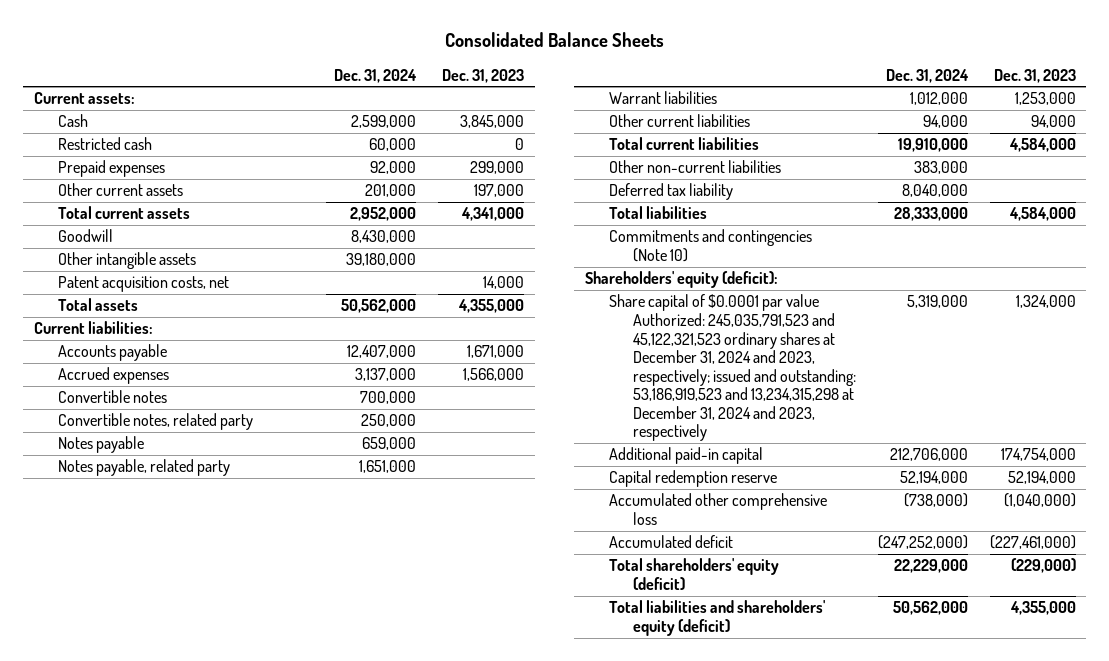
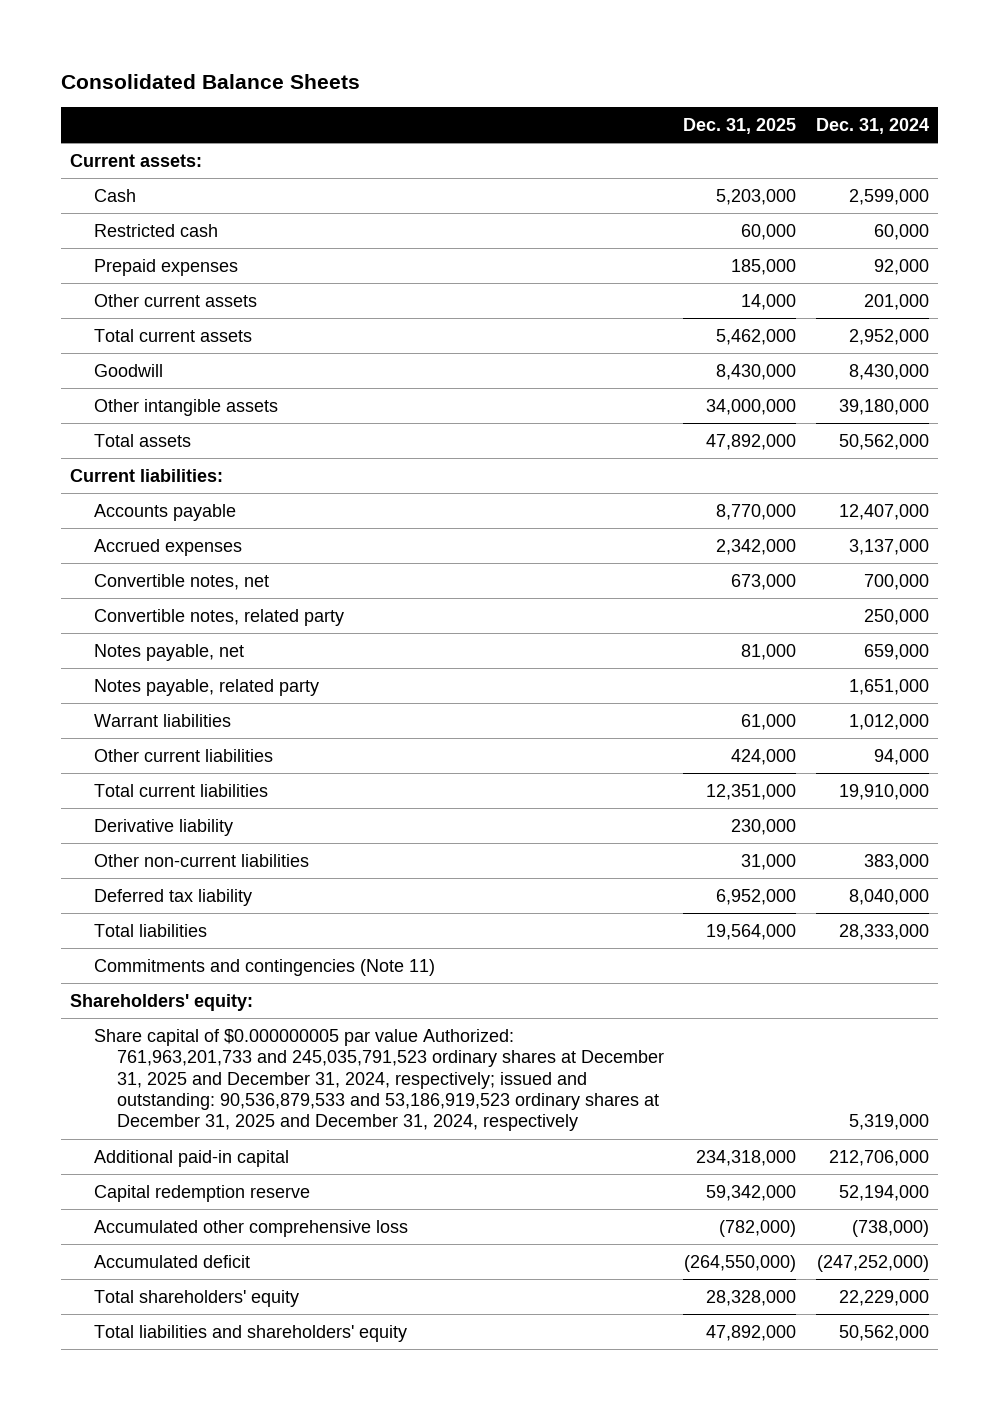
[441,68,524,83] Dec. 31, 2023 -> none
none -> [683,117,797,134] Dec. 31, 2025
[57,276,229,293] Patent acquisition costs, net -> none
[57,390,167,404] Convertible notes -> [93,573,269,590] Convertible notes, net
[57,436,144,454] Notes payable -> [93,643,244,661] Notes payable, net
none -> [93,818,233,836] Derivative liability
[609,229,813,262] Commitments and contingencies (Note 10) -> [93,958,435,976] Commitments and contingencies (Note 11)
[585,271,779,289] Shareholders' equity (deficit): -> [70,993,254,1011] Shareholders' equity:
[609,294,857,442] Share capital of $0.0001 par value Authorized: 245,035,791,523 and 45,122,321,523 ordinary shares at December 31, 2024 and 2023, respectively; issued and outstanding: 53,186,919,523 and 13,234,315,298 at December 31, 2024 and 2023, respectively -> [93,1028,664,1132] Share capital of $0.000000005 par value Authorized: 761,963,201,733 and 245,035,791,523 ordinary shares at December 31, 2025 and December 31, 2024, respectively; issued and outstanding: 90,536,879,533 and 53,186,919,523 ordinary shares at December 31, 2025 and December 31, 2024, respectively
[609,558,780,590] Total shareholders' equity (deficit) -> [93,1289,299,1307] Total shareholders' equity
[609,600,826,636] Total liabilities and shareholders' equity (deficit) -> [93,1324,407,1342] Total liabilities and shareholders' equity

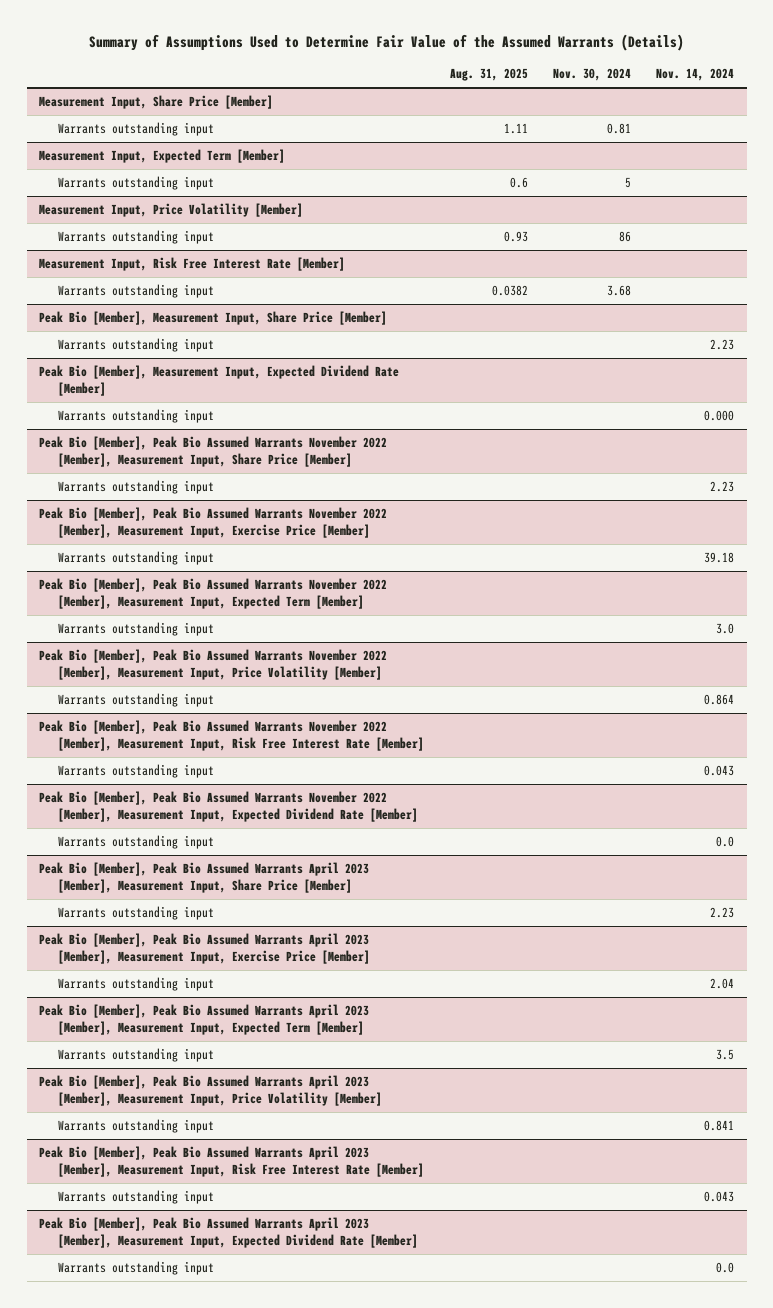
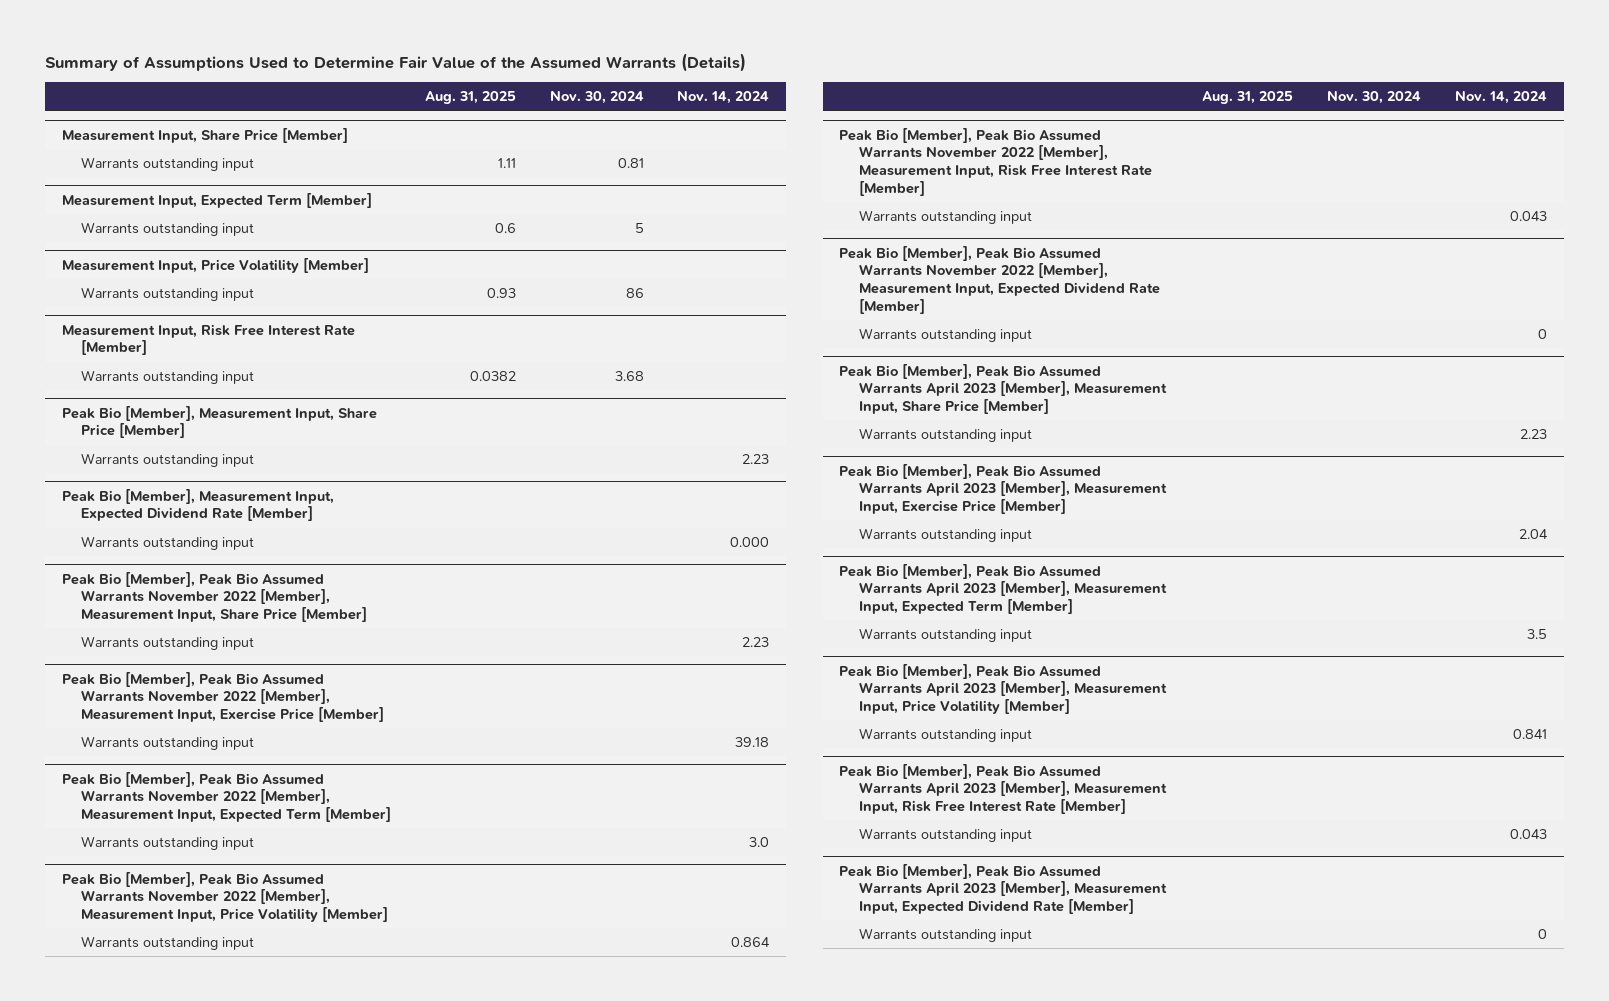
[715,836,734,848] 0.0 -> [1537,329,1547,340] 0
[715,1262,734,1274] 0.0 -> [1537,929,1547,940] 0

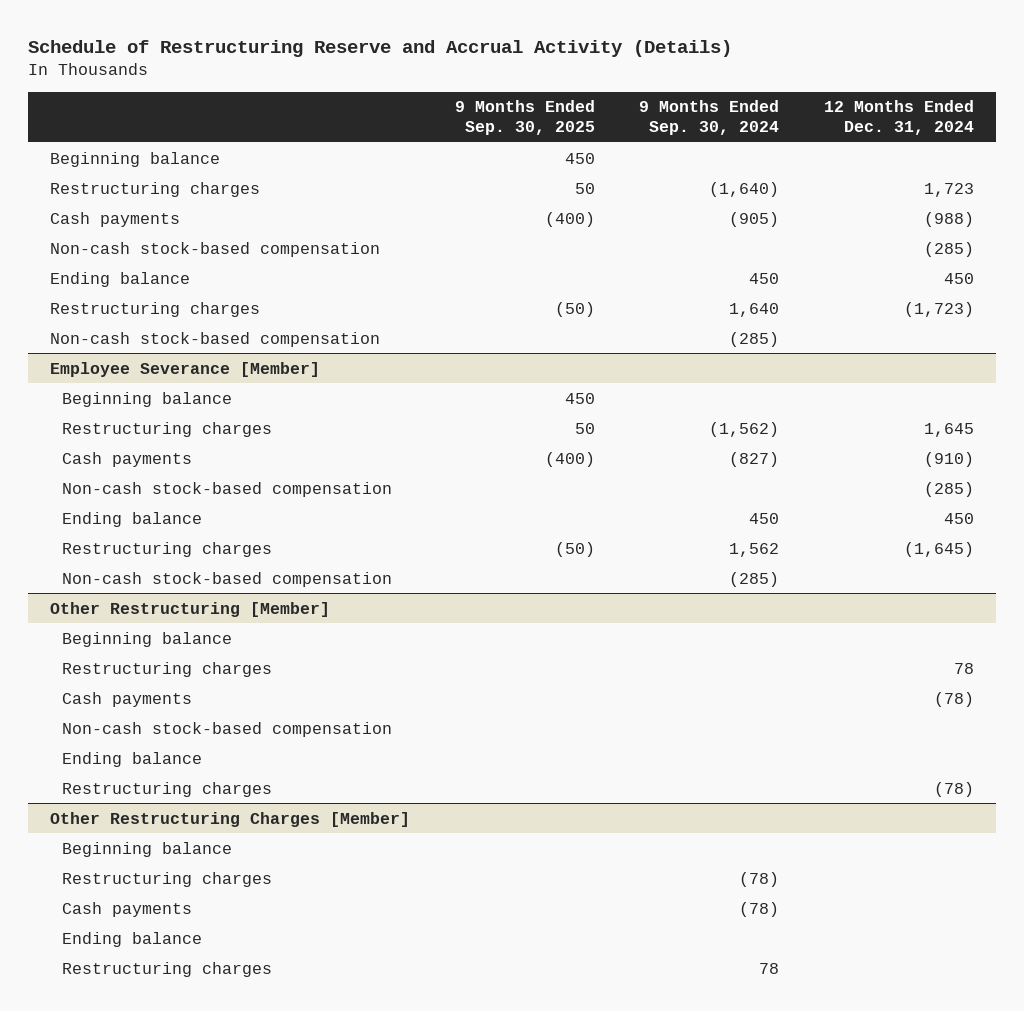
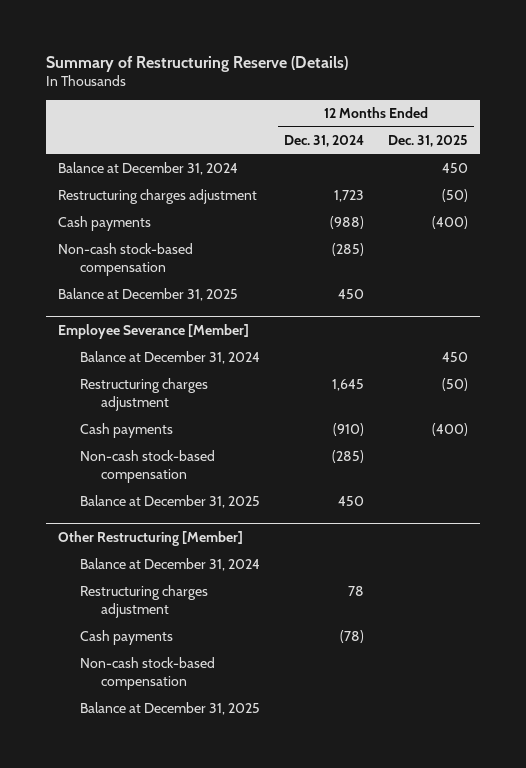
[27,40,732,58] Schedule of Restructuring Reserve and Accrual Activity (Details) -> [46,55,349,72] Summary of Restructuring Reserve (Details)
[454,100,595,135] 9 Months Ended Sep. 30, 2025 -> none
[639,100,780,135] 9 Months Ended Sep. 30, 2024 -> none
none -> [387,135,468,148] Dec. 31, 2025
[50,151,221,167] Beginning balance -> [58,162,239,176] Balance at December 31, 2024
[50,181,261,197] Restructuring charges -> [58,189,258,205] Restructuring charges adjustment
[50,301,261,317] Restructuring charges -> none
[50,331,381,347] Non-cash stock-based compensation -> none
[50,271,191,287] Ending balance -> [58,288,239,302] Balance at December 31, 2025
[61,391,232,407] Beginning balance -> [79,351,260,365] Balance at December 31, 2024
[61,421,272,437] Restructuring charges -> [79,378,208,412] Restructuring charges adjustment
[61,541,272,557] Restructuring charges -> none
[61,571,392,587] Non-cash stock-based compensation -> none
[61,511,202,527] Ending balance -> [79,495,260,509] Balance at December 31, 2025
[61,631,232,647] Beginning balance -> [79,558,260,572] Balance at December 31, 2024
[61,661,272,677] Restructuring charges -> [79,585,208,619] Restructuring charges adjustment
[61,781,272,797] Restructuring charges -> none
[50,811,411,827] Other Restructuring Charges [Member] -> none
[61,841,232,857] Beginning balance -> none
[61,871,272,887] Restructuring charges -> none
[61,901,192,917] Cash payments -> none
[61,931,202,947] Ending balance -> none
[61,961,272,977] Restructuring charges -> none
[61,751,202,767] Ending balance -> [79,702,260,716] Balance at December 31, 2025

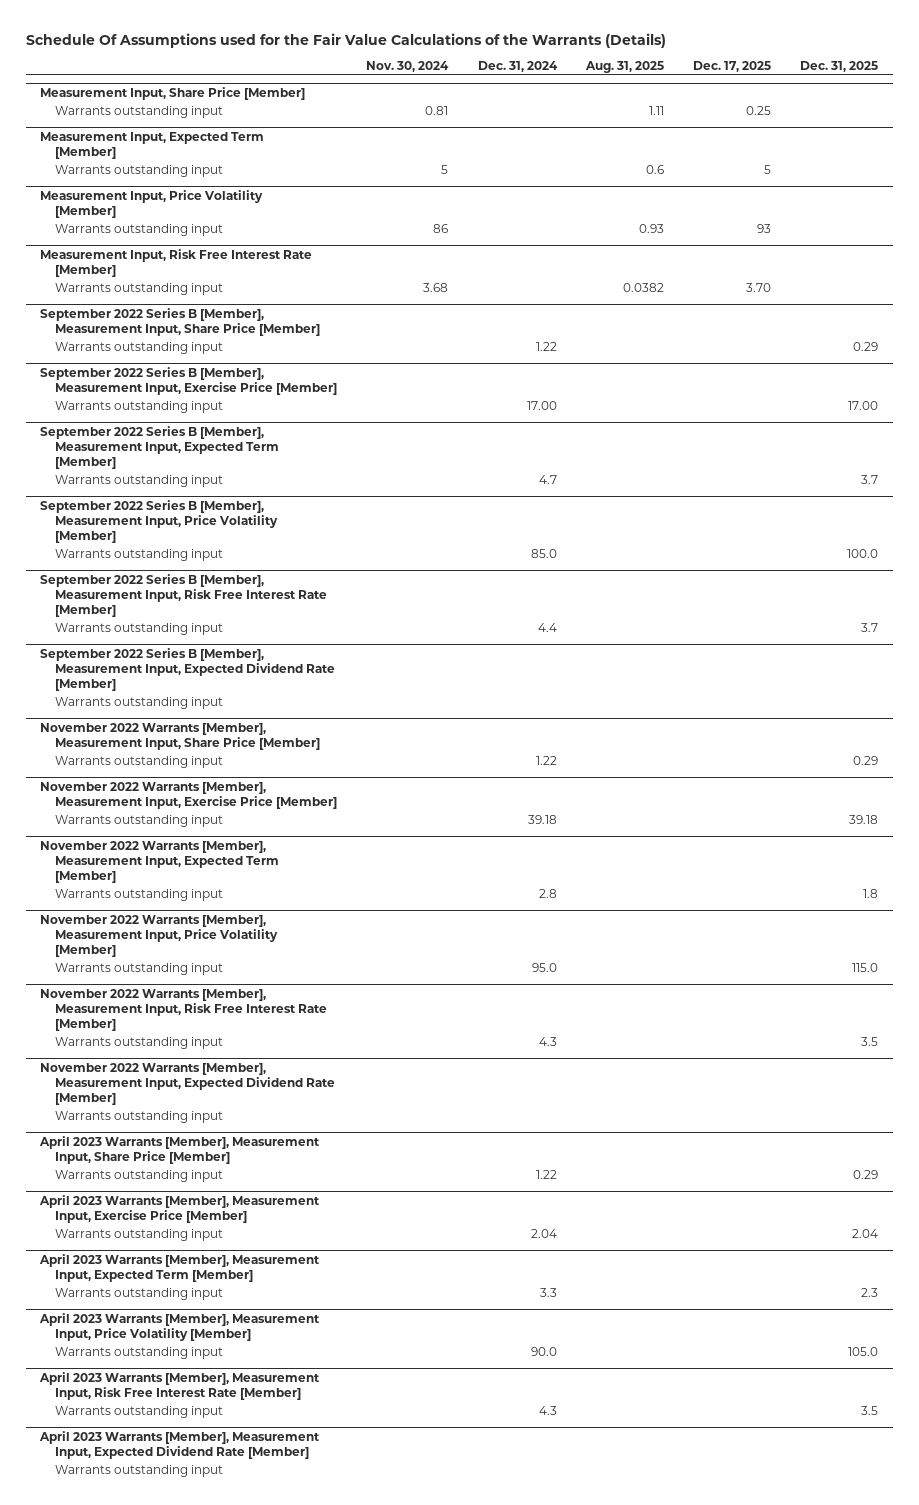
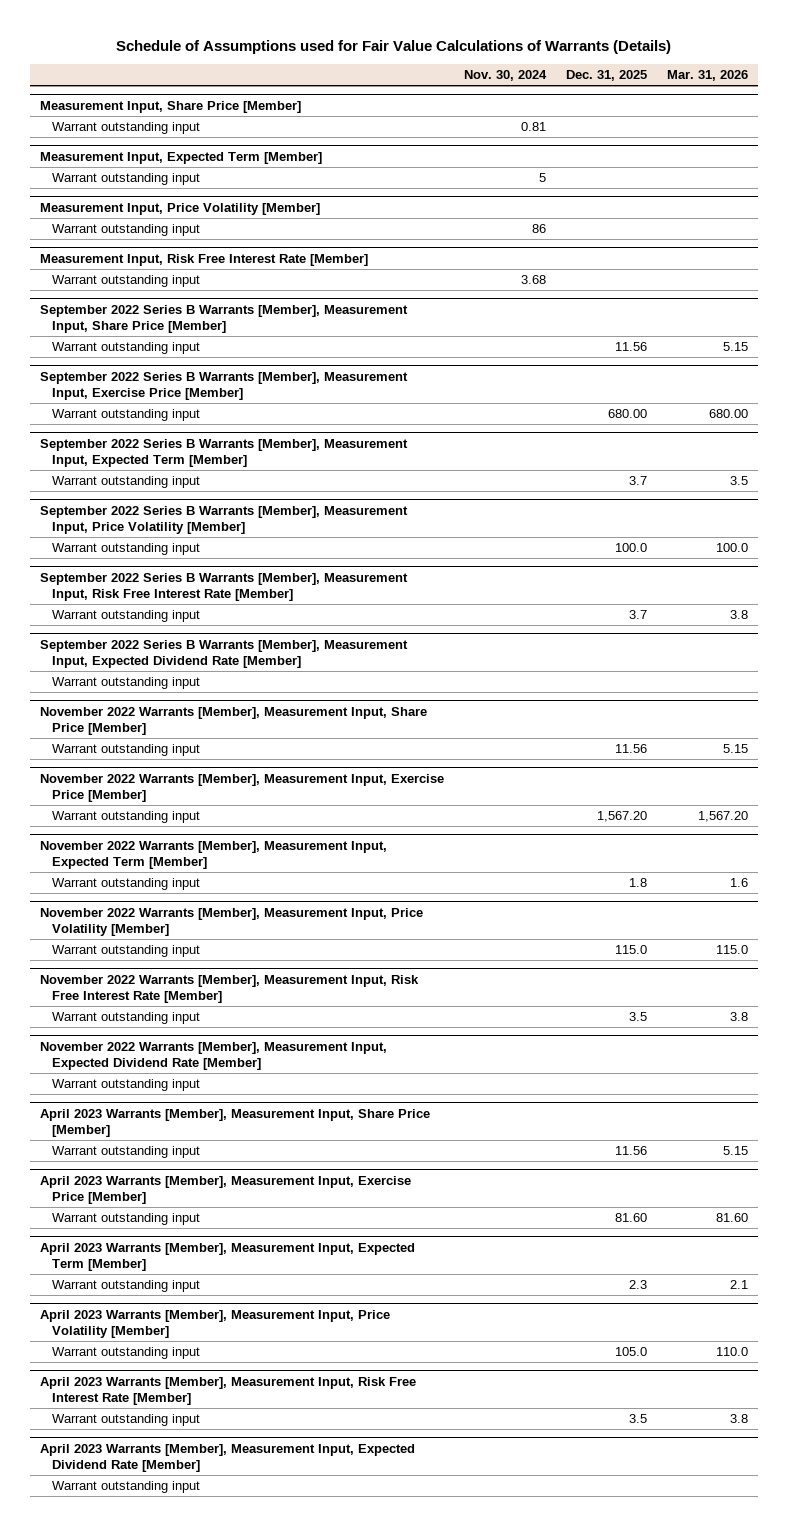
[25,32,666,48] Schedule Of Assumptions used for the Fair Value Calculations of the Warrants (Details) -> [116,39,672,54] Schedule of Assumptions used for Fair Value Calculations of Warrants (Details)
[477,60,558,72] Dec. 31, 2024 -> none
[584,60,664,73] Aug. 31, 2025 -> none
[693,60,772,72] Dec. 17, 2025 -> none
none -> [667,70,749,82] Mar. 31, 2026
[55,106,224,119] Warrants outstanding input -> [51,122,200,135] Warrant outstanding input
[55,165,224,178] Warrants outstanding input -> [51,173,200,186] Warrant outstanding input
[55,224,224,237] Warrants outstanding input -> [51,224,200,237] Warrant outstanding input
[55,283,224,296] Warrants outstanding input -> [51,275,200,288] Warrant outstanding input
[40,307,321,336] September 2022 Series B [Member], Measurement Input, Share Price [Member] -> [40,304,409,334] September 2022 Series B Warrants [Member], Measurement Input, Share Price [Member]
[55,342,224,355] Warrants outstanding input -> [51,342,200,355] Warrant outstanding input
[853,342,879,352] 0.29 -> [615,342,648,352] 11.56
[40,366,338,395] September 2022 Series B [Member], Measurement Input, Exercise Price [Member] -> [40,371,409,401] September 2022 Series B Warrants [Member], Measurement Input, Exercise Price [Member]
[55,401,224,414] Warrants outstanding input -> [51,409,200,422] Warrant outstanding input
[848,401,879,411] 17.00 -> [608,409,648,419] 680.00
[40,425,280,469] September 2022 Series B [Member], Measurement Input, Expected Term [Member] -> [40,438,409,468] September 2022 Series B Warrants [Member], Measurement Input, Expected Term [Member]
[55,475,224,488] Warrants outstanding input -> [51,476,200,489] Warrant outstanding input
[40,499,279,543] September 2022 Series B [Member], Measurement Input, Price Volatility [Member] -> [40,505,409,535] September 2022 Series B Warrants [Member], Measurement Input, Price Volatility [Member]
[55,549,224,562] Warrants outstanding input -> [51,543,200,556] Warrant outstanding input
[40,573,328,617] September 2022 Series B [Member], Measurement Input, Risk Free Interest Rate [Member] -> [40,572,409,602] September 2022 Series B Warrants [Member], Measurement Input, Risk Free Interest Rate [Member]
[55,623,224,636] Warrants outstanding input -> [51,610,200,623] Warrant outstanding input
[40,647,336,691] September 2022 Series B [Member], Measurement Input, Expected Dividend Rate [Member] -> [40,639,409,669] September 2022 Series B Warrants [Member], Measurement Input, Expected Dividend Rate [Member]
[55,697,224,710] Warrants outstanding input -> [51,677,200,690] Warrant outstanding input
[55,756,224,769] Warrants outstanding input -> [51,744,200,757] Warrant outstanding input
[853,756,879,766] 0.29 -> [615,744,648,754] 11.56
[55,815,224,828] Warrants outstanding input -> [51,811,200,824] Warrant outstanding input
[849,815,879,825] 39.18 -> [597,811,648,823] 1,567.20
[55,889,224,902] Warrants outstanding input -> [51,878,200,891] Warrant outstanding input
[55,963,224,976] Warrants outstanding input -> [51,945,200,958] Warrant outstanding input
[55,1037,224,1050] Warrants outstanding input -> [51,1012,200,1025] Warrant outstanding input
[55,1111,224,1124] Warrants outstanding input -> [51,1079,200,1092] Warrant outstanding input
[55,1170,224,1183] Warrants outstanding input -> [51,1146,200,1159] Warrant outstanding input
[853,1170,879,1180] 0.29 -> [615,1146,648,1156] 11.56
[55,1229,224,1242] Warrants outstanding input -> [51,1213,200,1226] Warrant outstanding input
[852,1229,879,1239] 2.04 -> [615,1213,648,1223] 81.60
[55,1288,224,1301] Warrants outstanding input -> [51,1280,200,1293] Warrant outstanding input
[55,1347,224,1360] Warrants outstanding input -> [51,1347,200,1360] Warrant outstanding input
[55,1406,224,1419] Warrants outstanding input -> [51,1414,200,1427] Warrant outstanding input
[55,1465,224,1478] Warrants outstanding input -> [51,1481,200,1494] Warrant outstanding input

